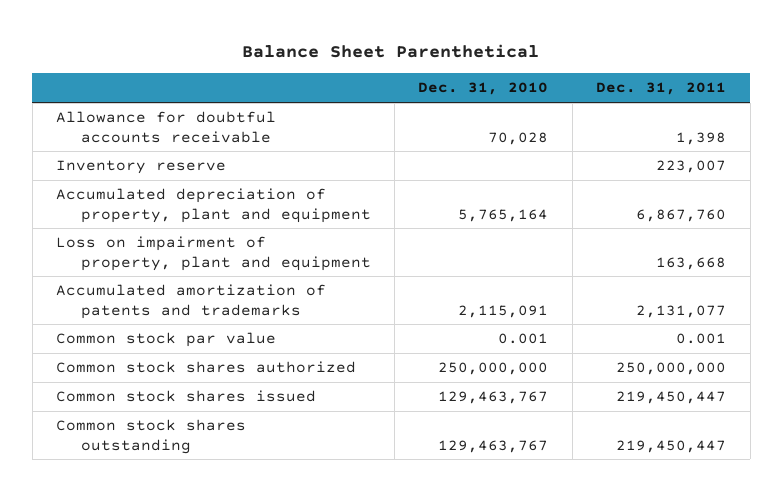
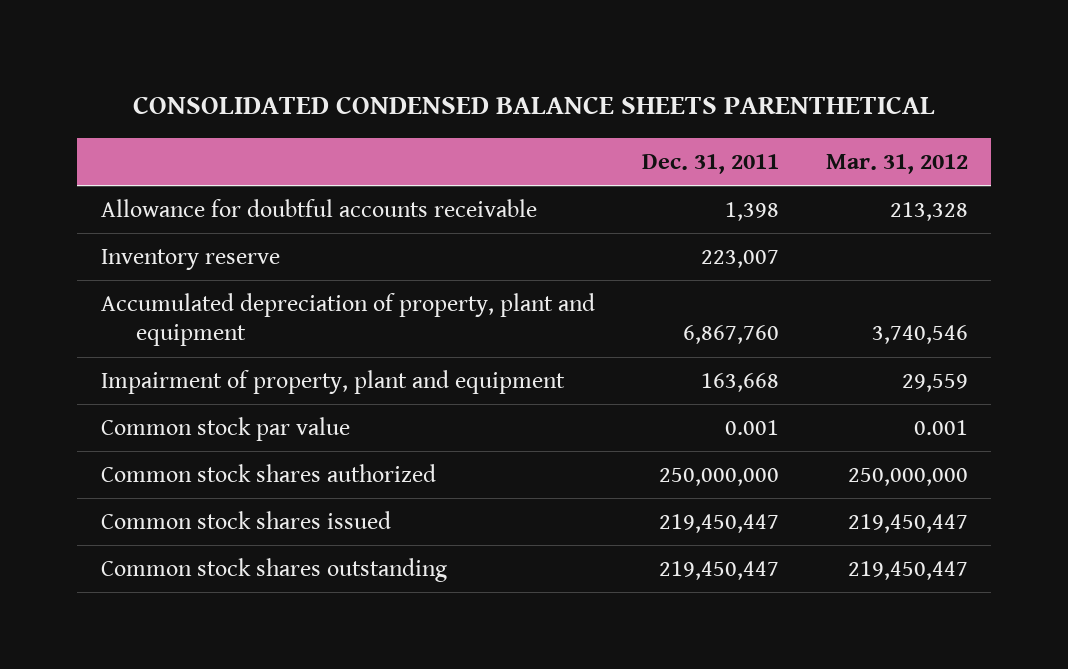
[242,44,540,59] Balance Sheet Parenthetical -> [133,95,936,114] CONSOLIDATED CONDENSED BALANCE SHEETS PARENTHETICAL
[418,82,549,96] Dec. 31, 2010 -> none
none -> [825,153,968,174] Mar. 31, 2012
[56,284,327,319] Accumulated amortization of patents and trademarks -> none
[56,236,371,271] Loss on impairment of property, plant and equipment -> [100,370,565,395] Impairment of property, plant and equipment

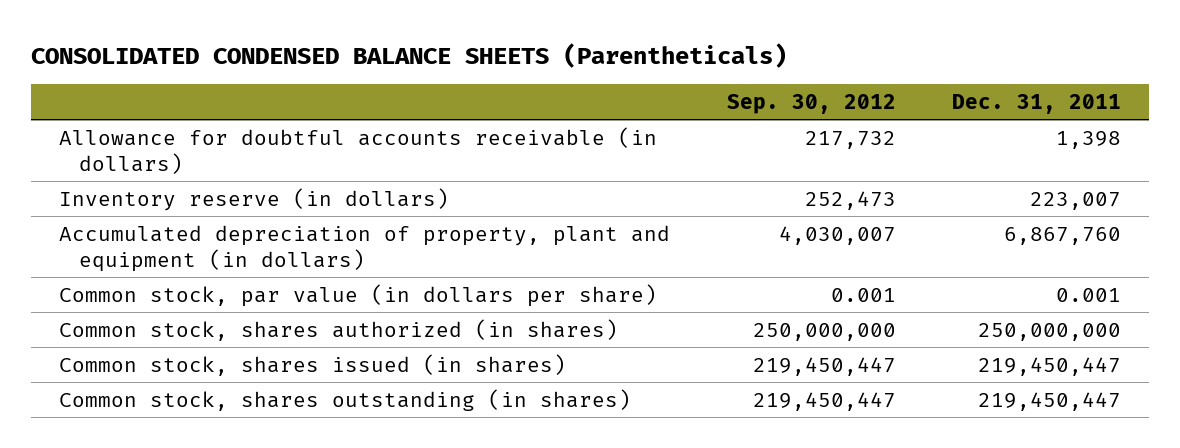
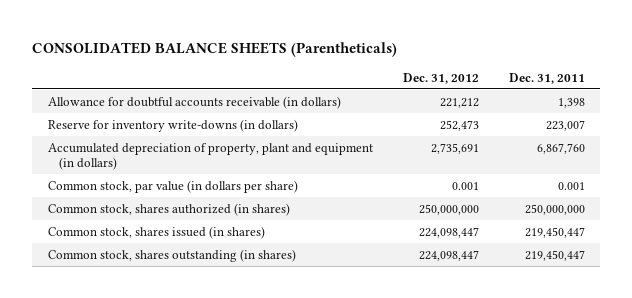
[31,42,788,68] CONSOLIDATED CONDENSED BALANCE SHEETS (Parentheticals) -> [32,41,398,57] CONSOLIDATED BALANCE SHEETS (Parentheticals)
[726,93,896,114] Sep. 30, 2012 -> none
none -> [402,72,479,84] Dec. 31, 2012
[59,187,450,211] Inventory reserve (in dollars) -> [47,118,298,132] Reserve for inventory write-downs (in dollars)

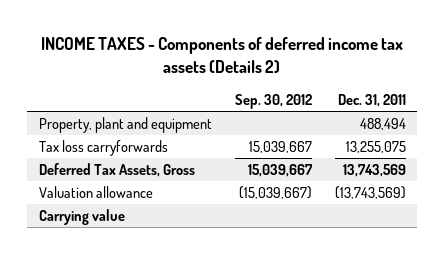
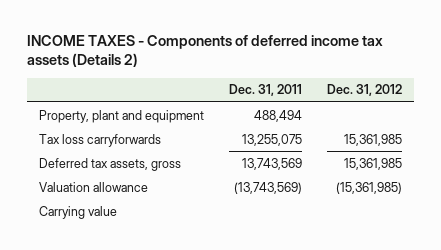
[234,93,312,109] Sep. 30, 2012 -> none
none -> [326,84,402,97] Dec. 31, 2012
[38,163,195,178] Deferred Tax Assets, Gross -> [39,157,182,171] Deferred tax assets, gross

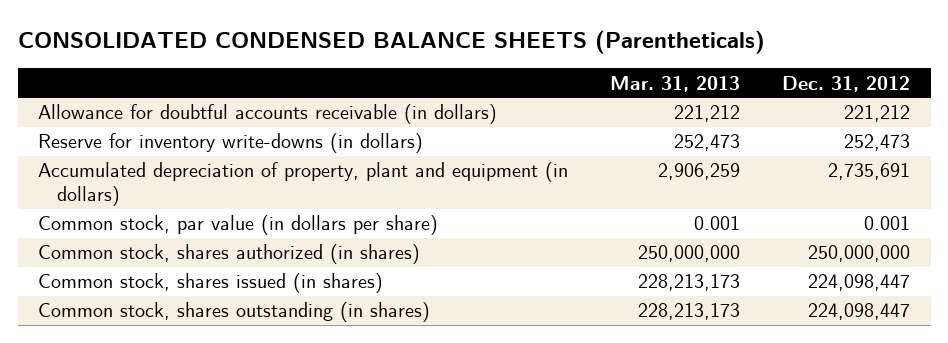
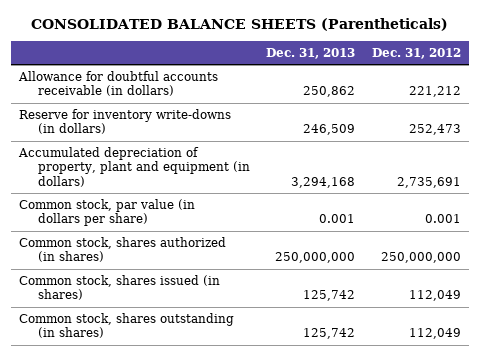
[17,30,765,55] CONSOLIDATED CONDENSED BALANCE SHEETS (Parentheticals) -> [31,18,449,32] CONSOLIDATED BALANCE SHEETS (Parentheticals)
[610,75,741,92] Mar. 31, 2013 -> none
none -> [266,47,356,59] Dec. 31, 2013
[808,274,911,292] 224,098,447 -> [409,290,462,302] 112,049
[808,303,911,321] 224,098,447 -> [409,328,462,340] 112,049

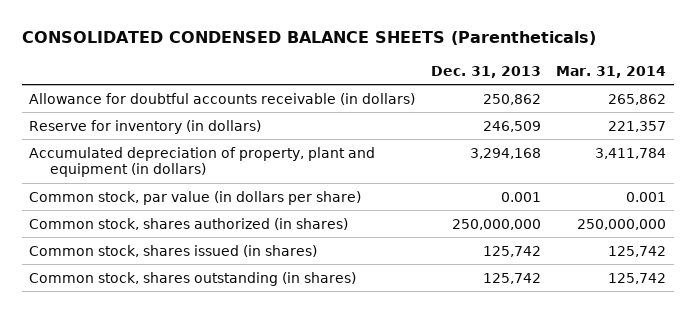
[31,18,449,32] CONSOLIDATED BALANCE SHEETS (Parentheticals) -> [21,31,596,46] CONSOLIDATED CONDENSED BALANCE SHEETS (Parentheticals)
[372,47,462,59] Dec. 31, 2012 -> none
none -> [556,65,667,78] Mar. 31, 2014
[19,108,232,135] Reserve for inventory write-downs (in dollars) -> [29,119,262,134] Reserve for inventory (in dollars)

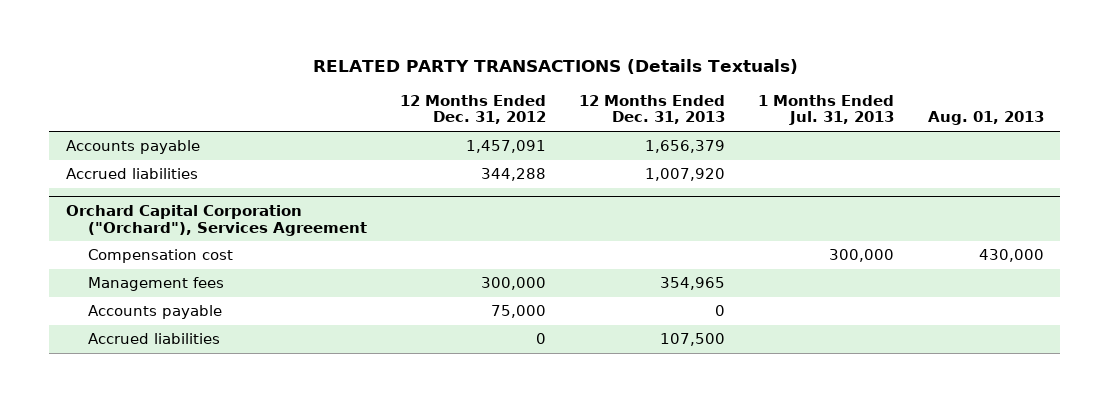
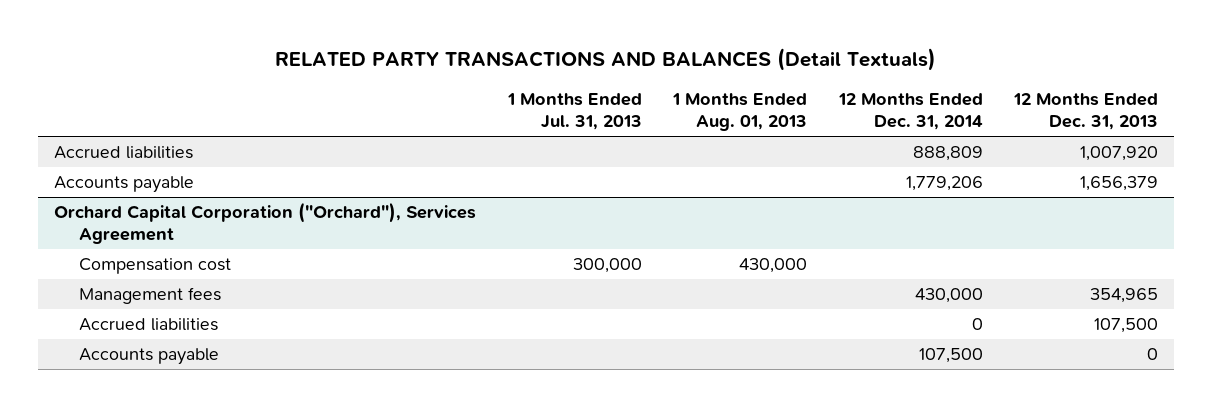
[312,58,798,74] RELATED PARTY TRANSACTIONS (Details Textuals) -> [275,47,937,71] RELATED PARTY TRANSACTIONS AND BALANCES (Detail Textuals)
[400,94,547,125] 12 Months Ended Dec. 31, 2012 -> none
[927,111,1044,126] Aug. 01, 2013 -> none
none -> [672,92,808,132] 1 Months Ended Aug. 01, 2013
none -> [837,92,983,131] 12 Months Ended Dec. 31, 2014
[66,140,201,155] Accounts payable -> [54,175,195,193] Accounts payable
[87,305,222,320] Accounts payable -> [78,347,219,365] Accounts payable

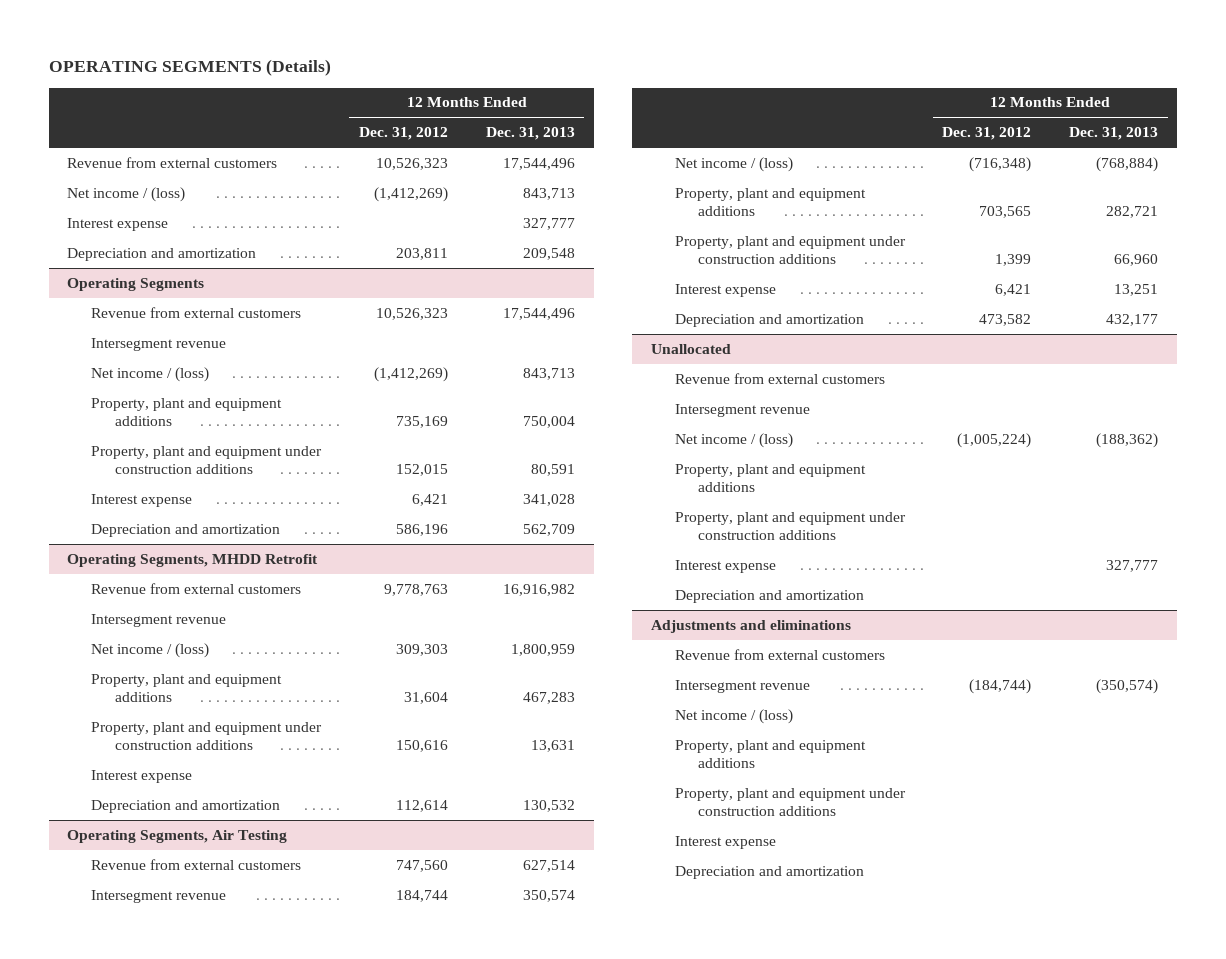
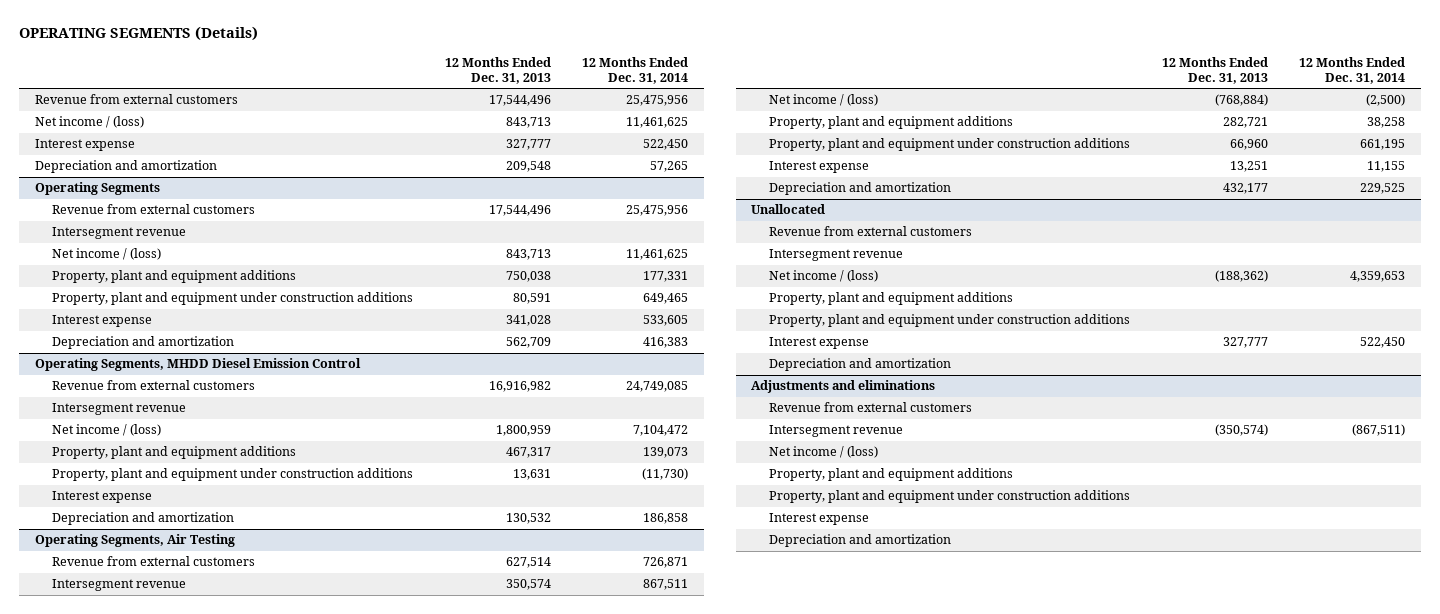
[358,127,448,141] Dec. 31, 2012 -> none
none -> [582,56,689,84] 12 Months Ended Dec. 31, 2014
[522,416,575,429] 750,004 -> [505,271,551,283] 750,038
[67,553,319,567] Operating Segments, MHDD Retrofit -> none
none -> [34,358,361,372] Operating Segments, MHDD Diesel Emission Control
[522,692,575,705] 467,283 -> [505,447,551,459] 467,317

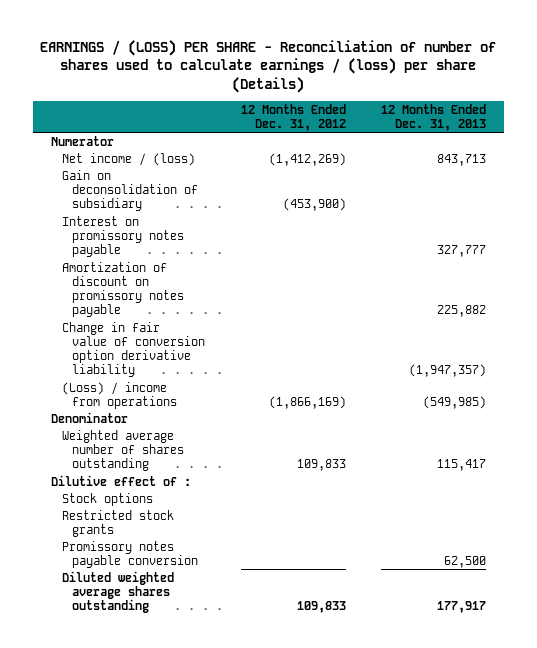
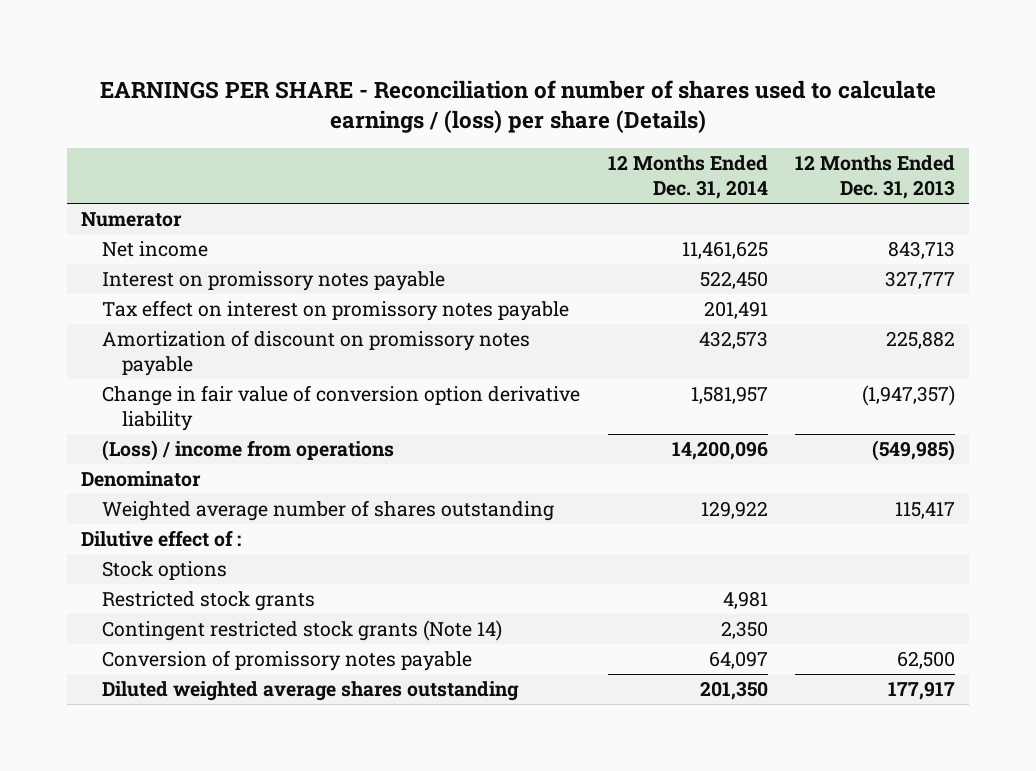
[40,39,497,93] EARNINGS / (LOSS) PER SHARE - Reconciliation of number of shares used to calculate earnings / (loss) per share (Details) -> [100,79,937,134] EARNINGS PER SHARE - Reconciliation of number of shares used to calculate earnings / (loss) per share (Details)
[240,103,346,132] 12 Months Ended Dec. 31, 2012 -> none
none -> [607,155,768,200] 12 Months Ended Dec. 31, 2014
[61,169,199,212] Gain on deconsolidation of subsidiary -> none
[61,152,195,166] Net income / (loss) -> [101,241,208,258] Net income
none -> [101,300,569,322] Tax effect on interest on promissory notes payable
none -> [101,620,502,642] Contingent restricted stock grants (Note 14)
[61,540,199,569] Promissory notes payable conversion -> [101,650,472,672] Conversion of promissory notes payable

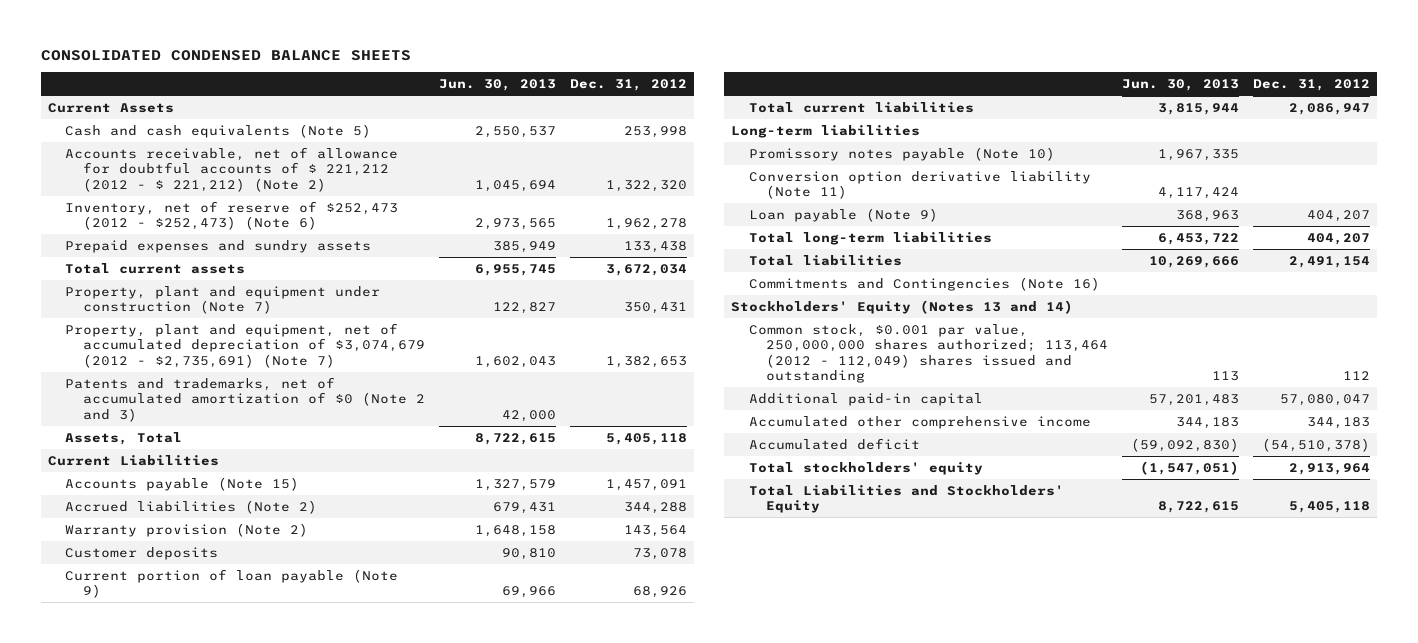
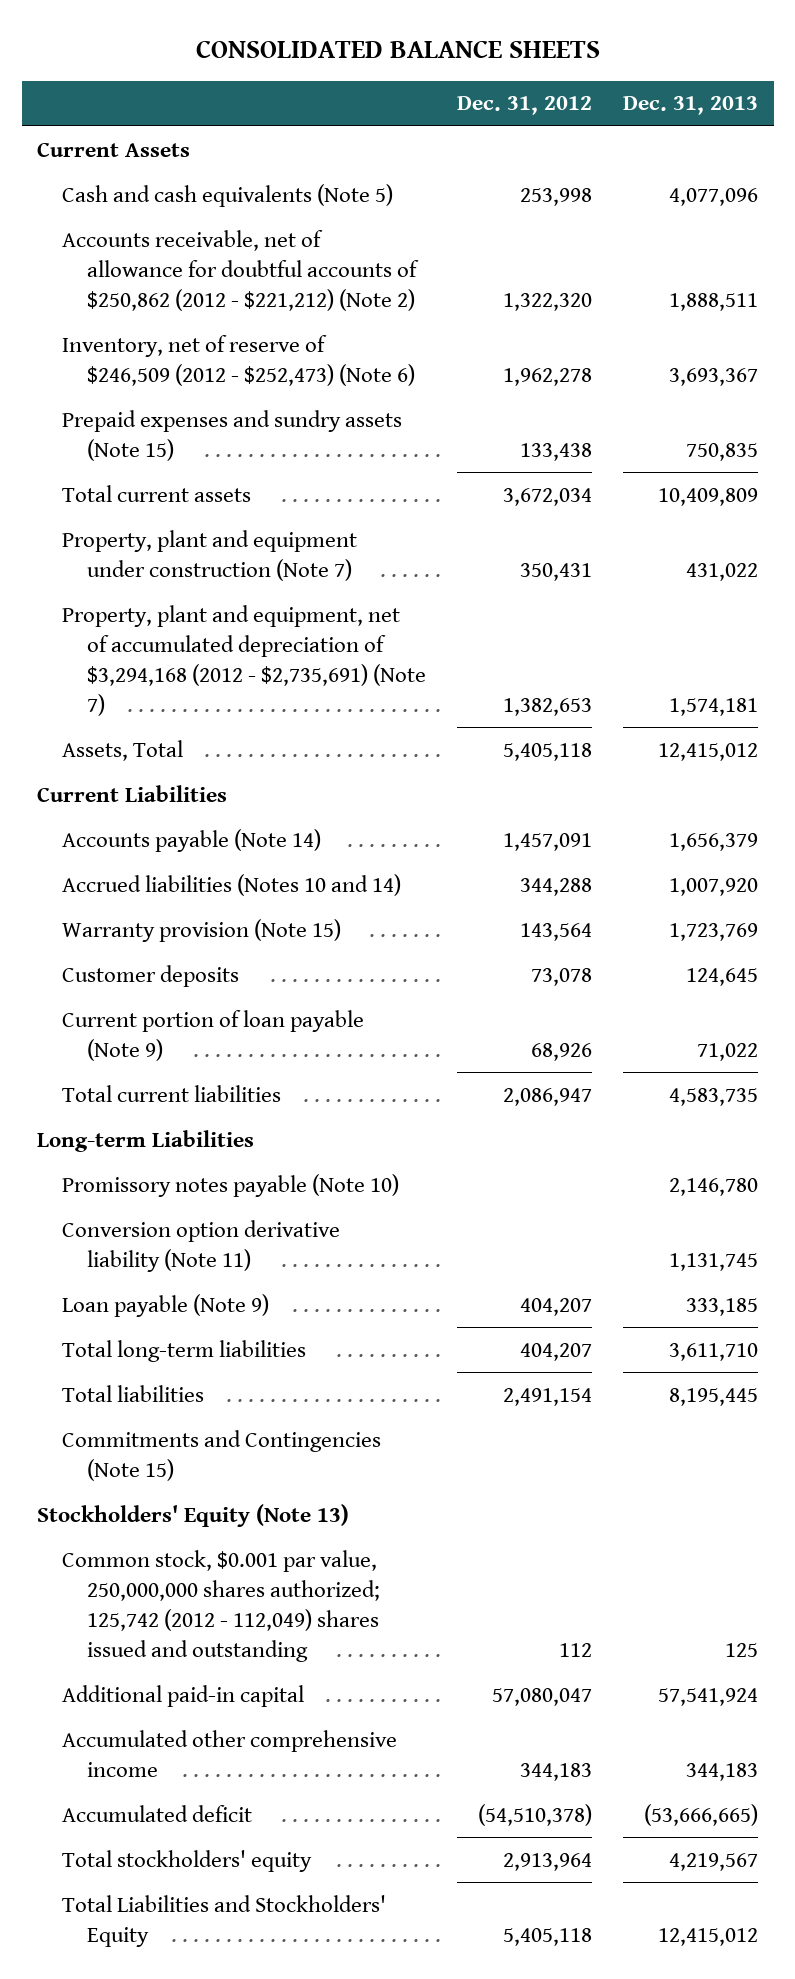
[41,50,412,62] CONSOLIDATED CONDENSED BALANCE SHEETS -> [195,39,600,58] CONSOLIDATED BALANCE SHEETS
[438,79,556,92] Jun. 30, 2013 -> none
none -> [623,96,759,116] Dec. 31, 2013
[65,146,399,192] Accounts receivable, net of allowance for doubtful accounts of $ 221,212 (2012 - $ 221,212) (Note 2) -> [61,229,419,311] Accounts receivable, net of allowance for doubtful accounts of $250,862 (2012 - $221,212) (Note 2)
[65,200,399,231] Inventory, net of reserve of $252,473 (2012 - $252,473) (Note 6) -> [61,334,415,386] Inventory, net of reserve of $246,509 (2012 - $252,473) (Note 6)
[65,239,372,253] Prepaid expenses and sundry assets -> [61,409,402,461] Prepaid expenses and sundry assets (Note 15)
[65,376,425,422] Patents and trademarks, net of accumulated amortization of $0 (Note 2 and 3) -> none
[65,322,425,368] Property, plant and equipment, net of accumulated depreciation of $3,074,679 (2012 - $2,735,691) (Note 7) -> [61,604,426,716] Property, plant and equipment, net of accumulated depreciation of $3,294,168 (2012 - $2,735,691) (Note 7)
[65,476,300,491] Accounts payable (Note 15) -> [61,828,321,852] Accounts payable (Note 14)
[65,499,318,514] Accrued liabilities (Note 2) -> [61,873,401,896] Accrued liabilities (Notes 10 and 14)
[65,522,309,537] Warranty provision (Note 2) -> [61,918,341,942] Warranty provision (Note 15)
[731,124,921,138] Long-term liabilities -> [37,1129,255,1152] Long-term Liabilities
[748,276,1100,291] Commitments and Contingencies (Note 16) -> [61,1429,381,1481] Commitments and Contingencies (Note 15)
[731,299,1074,314] Stockholders' Equity (Notes 13 and 14) -> [37,1503,350,1527] Stockholders' Equity (Note 13)
[748,323,1109,384] Common stock, $0.001 par value, 250,000,000 shares authorized; 113,464 (2012 - 112,049) shares issued and outstanding -> [61,1549,380,1662] Common stock, $0.001 par value, 250,000,000 shares authorized; 125,742 (2012 - 112,049) shares issued and outstanding

